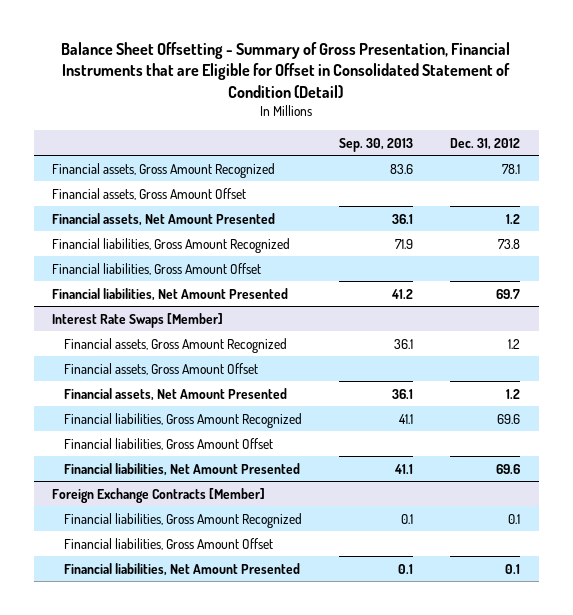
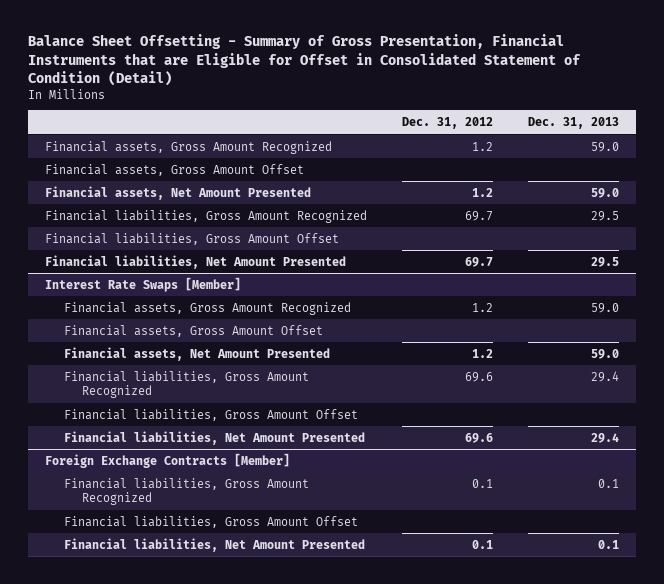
[339,137,414,152] Sep. 30, 2013 -> none
none -> [527,117,619,130] Dec. 31, 2013
[502,163,521,174] 78.1 -> [471,141,493,151] 1.2
[498,238,521,249] 73.8 -> [464,210,493,221] 69.7

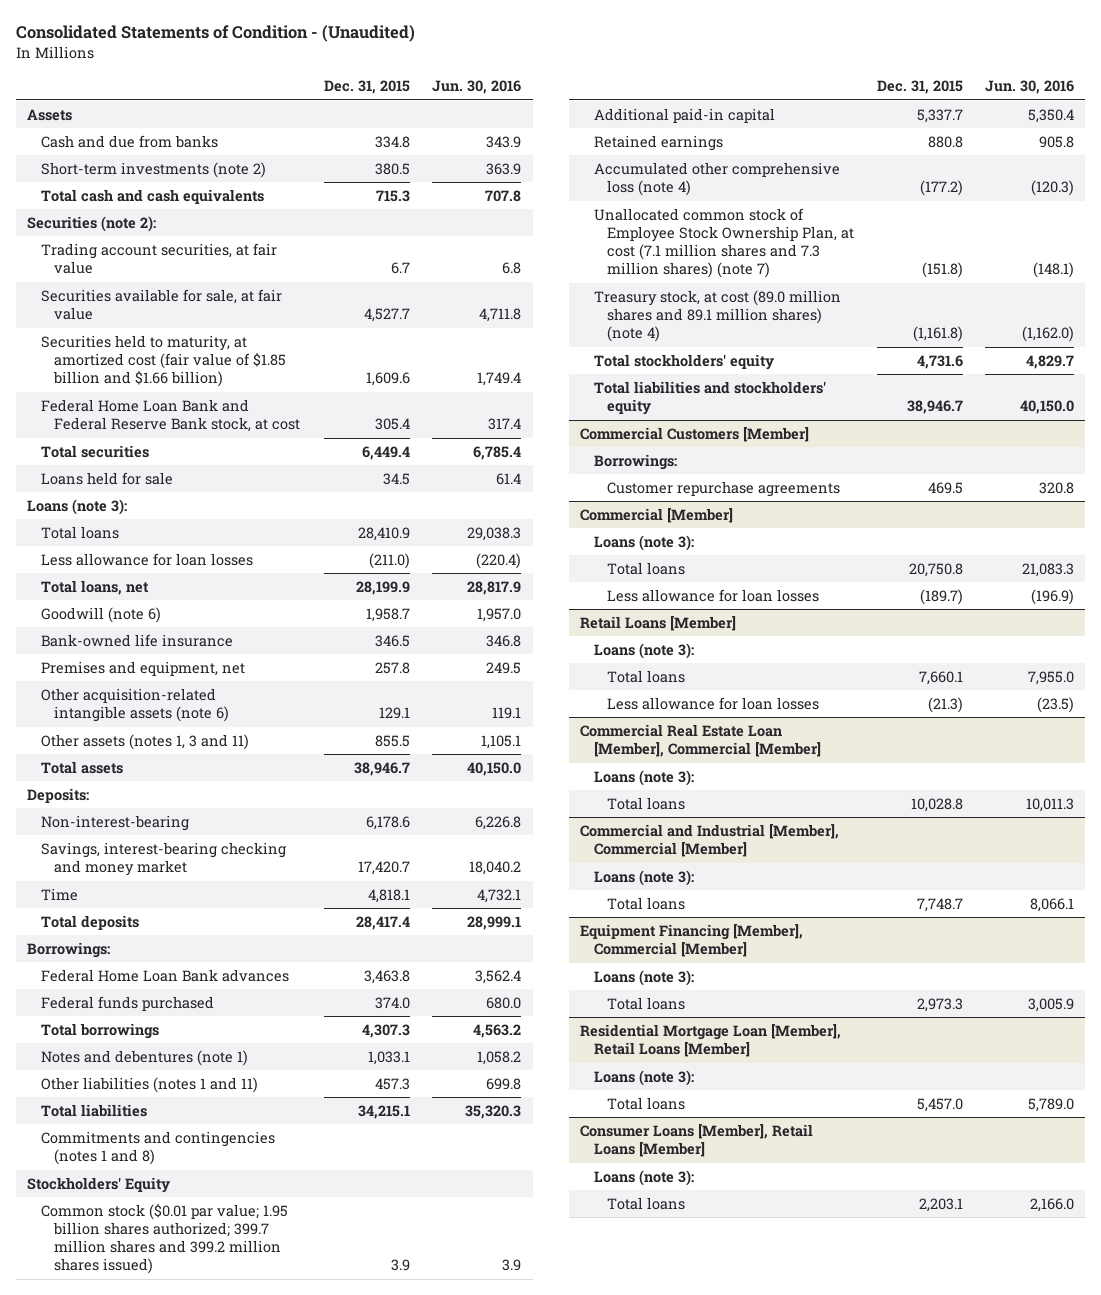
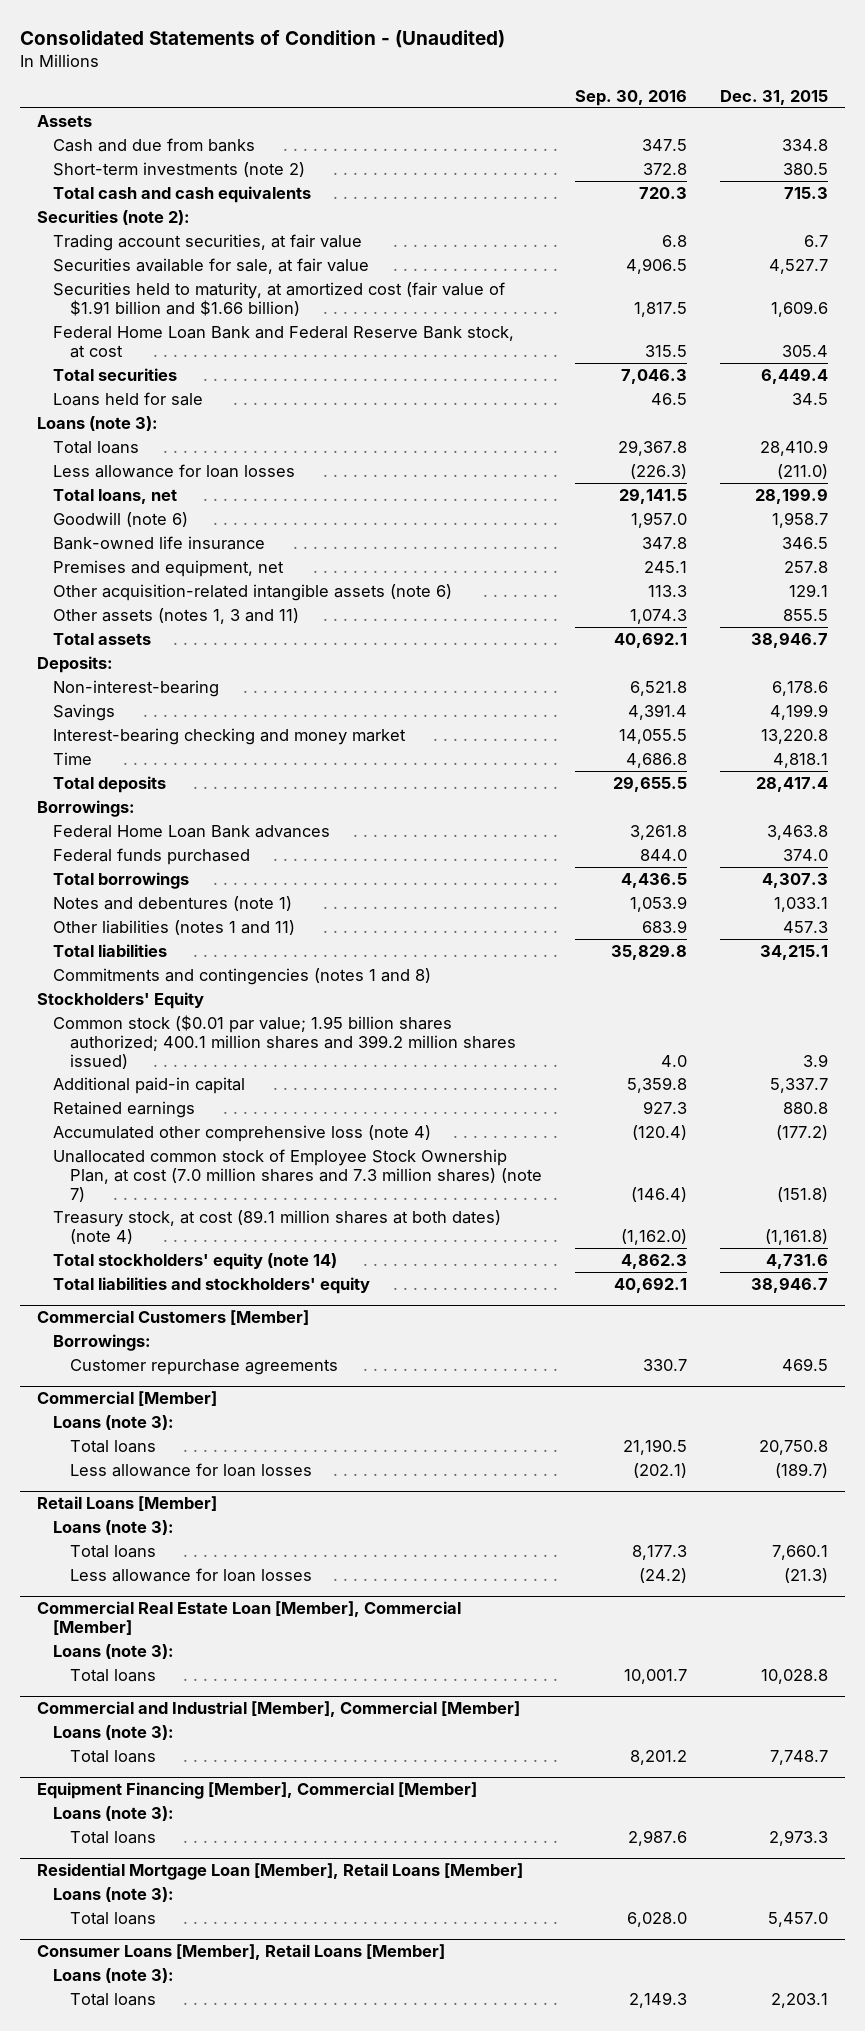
[432,80,522,95] Jun. 30, 2016 -> none
none -> [574,89,687,106] Sep. 30, 2016
[40,334,287,388] Securities held to maturity, at amortized cost (fair value of $1.85 billion and $1.66 billion) -> [53,281,506,316] Securities held to maturity, at amortized cost (fair value of $1.91 billion and $1.66 billion)
none -> [53,703,116,721] Savings
[40,841,286,877] Savings, interest-bearing checking and money market -> [53,727,407,745] Interest-bearing checking and money market
[357,861,410,876] 17,420.7 -> [761,728,829,744] 13,220.8
[40,1203,288,1275] Common stock ($0.01 par value; 1.95 billion shares authorized; 399.7 million shares and 399.2 million shares issued) -> [53,1014,516,1069] Common stock ($0.01 par value; 1.95 billion shares authorized; 400.1 million shares and 399.2 million shares issued)
[593,207,855,279] Unallocated common stock of Employee Stock Ownership Plan, at cost (7.1 million shares and 7.3 million shares) (note 7) -> [53,1148,542,1202] Unallocated common stock of Employee Stock Ownership Plan, at cost (7.0 million shares and 7.3 million shares) (note 7)
[593,289,841,343] Treasury stock, at cost (89.0 million shares and 89.1 million shares) (note 4) -> [53,1209,502,1244] Treasury stock, at cost (89.1 million shares at both dates) (note 4)
[593,353,774,370] Total stockholders' equity -> [53,1252,338,1270] Total stockholders' equity (note 14)

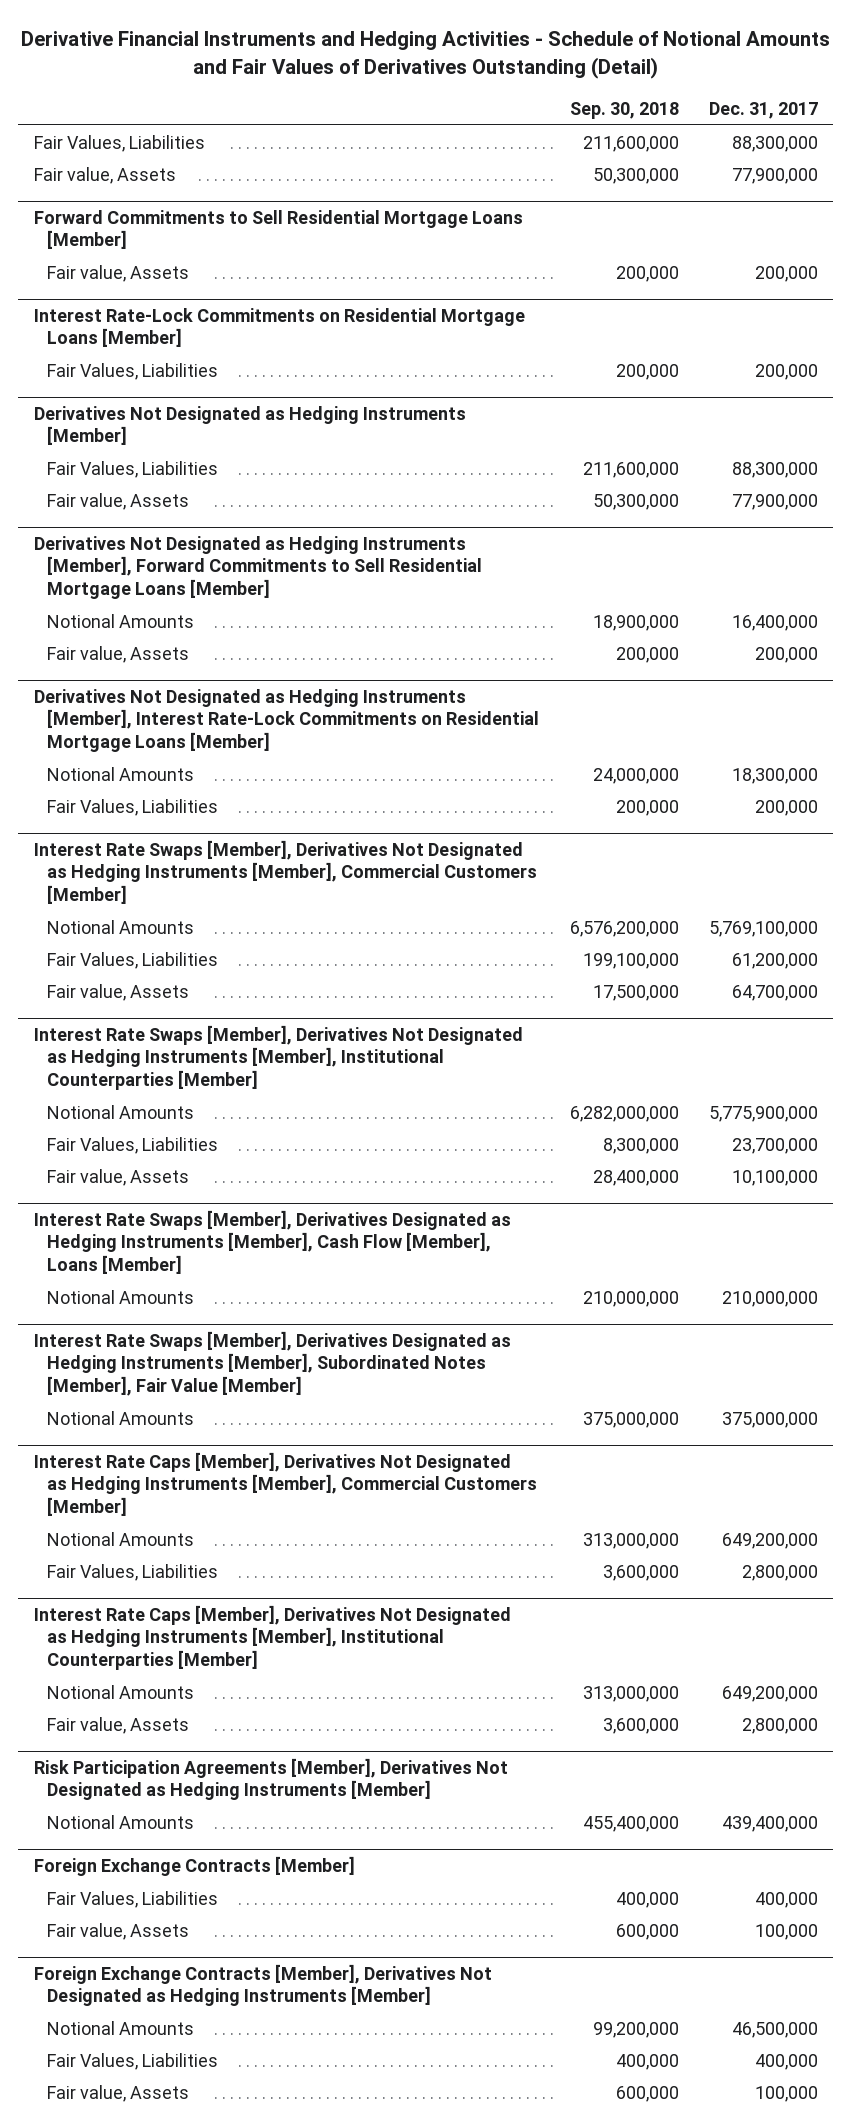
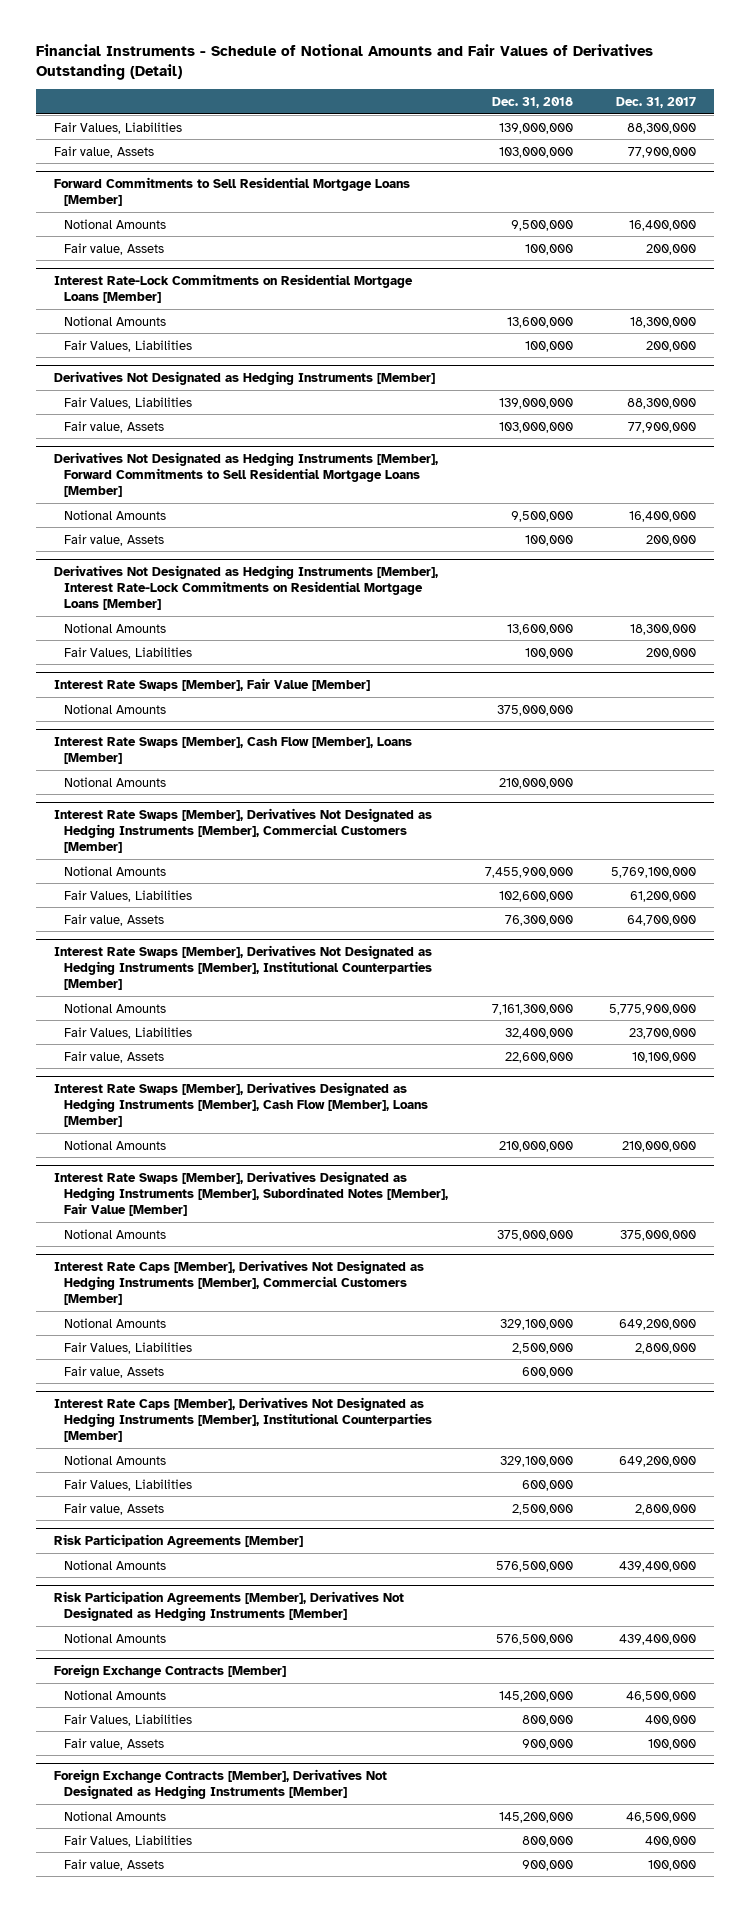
[20,31,830,80] Derivative Financial Instruments and Hedging Activities - Schedule of Notional Amounts and Fair Values of Derivatives Outstanding (Detail) -> [36,44,654,81] Financial Instruments - Schedule of Notional Amounts and Fair Values of Derivatives Outstanding (Detail)
[569,101,679,119] Sep. 30, 2018 -> none
none -> [491,96,573,108] Dec. 31, 2018
none -> [64,218,167,229] Notional Amounts
none -> [64,315,167,326] Notional Amounts
none -> [54,677,371,691] Interest Rate Swaps [Member], Fair Value [Member]
none -> [64,703,167,714] Notional Amounts
none -> [54,736,413,764] Interest Rate Swaps [Member], Cash Flow [Member], Loans [Member]
none -> [64,776,167,787] Notional Amounts
none -> [64,1365,165,1378] Fair value, Assets
none -> [64,1478,193,1491] Fair Values, Liabilities
none -> [54,1533,304,1548] Risk Participation Agreements [Member]
none -> [64,1559,167,1570] Notional Amounts
none -> [64,1689,167,1700] Notional Amounts

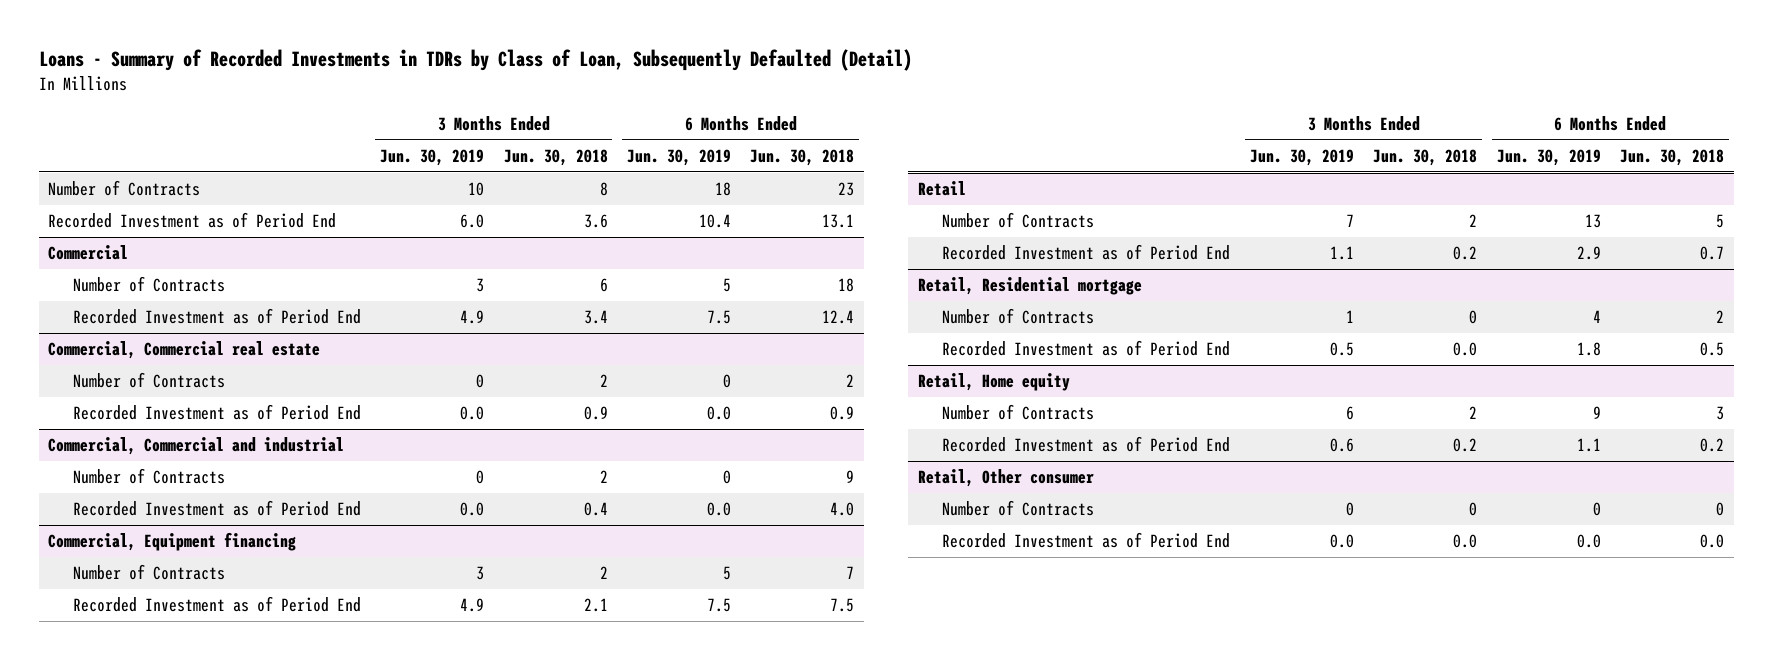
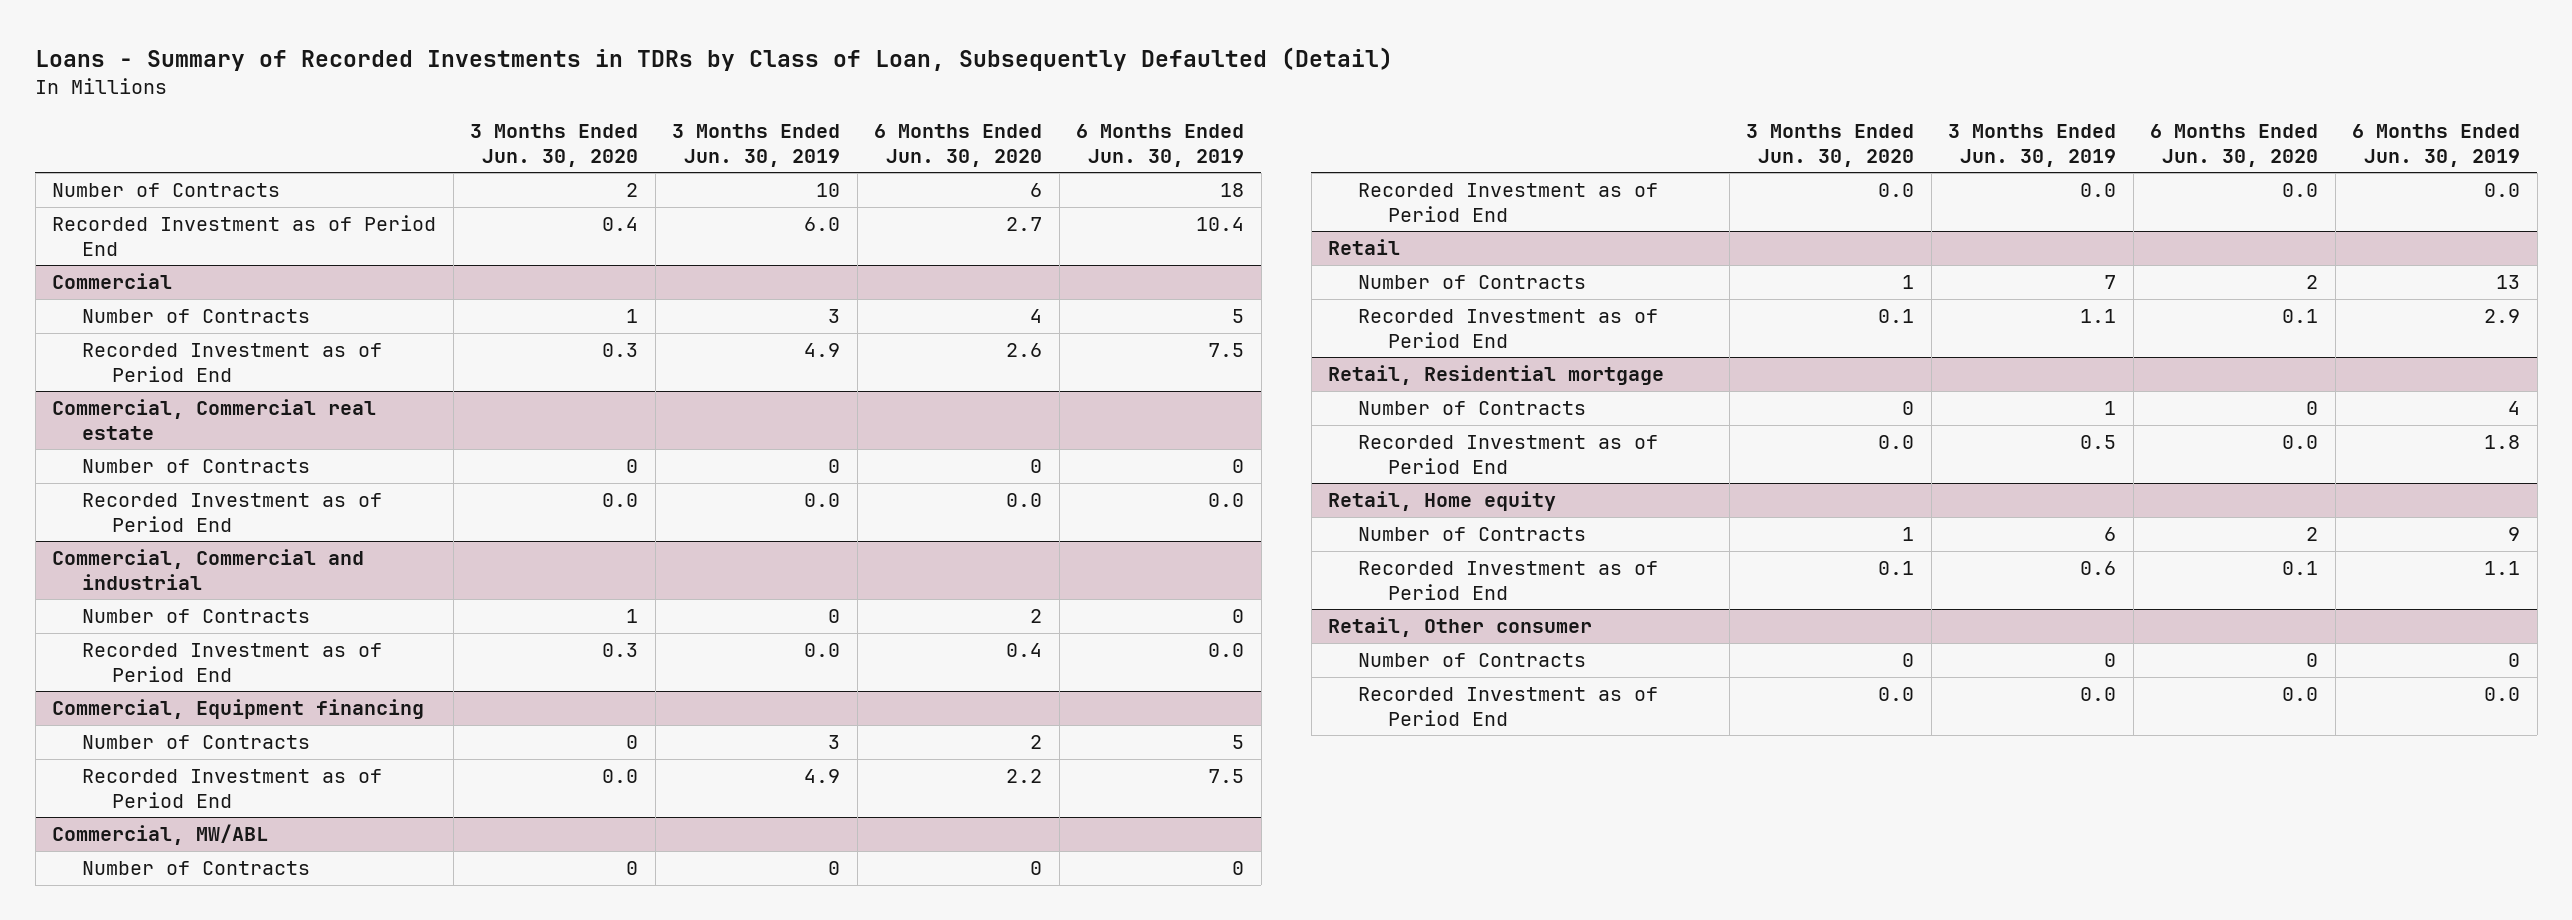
[503,148,608,166] Jun. 30, 2018 -> none
[750,148,855,166] Jun. 30, 2018 -> none
none -> [470,124,639,167] 3 Months Ended Jun. 30, 2020
none -> [874,124,1043,167] 6 Months Ended Jun. 30, 2020
none -> [52,824,269,846] Commercial, MW/ABL
none -> [82,861,311,876] Number of Contracts
none -> [1358,183,1659,222] Recorded Investment as of Period End

